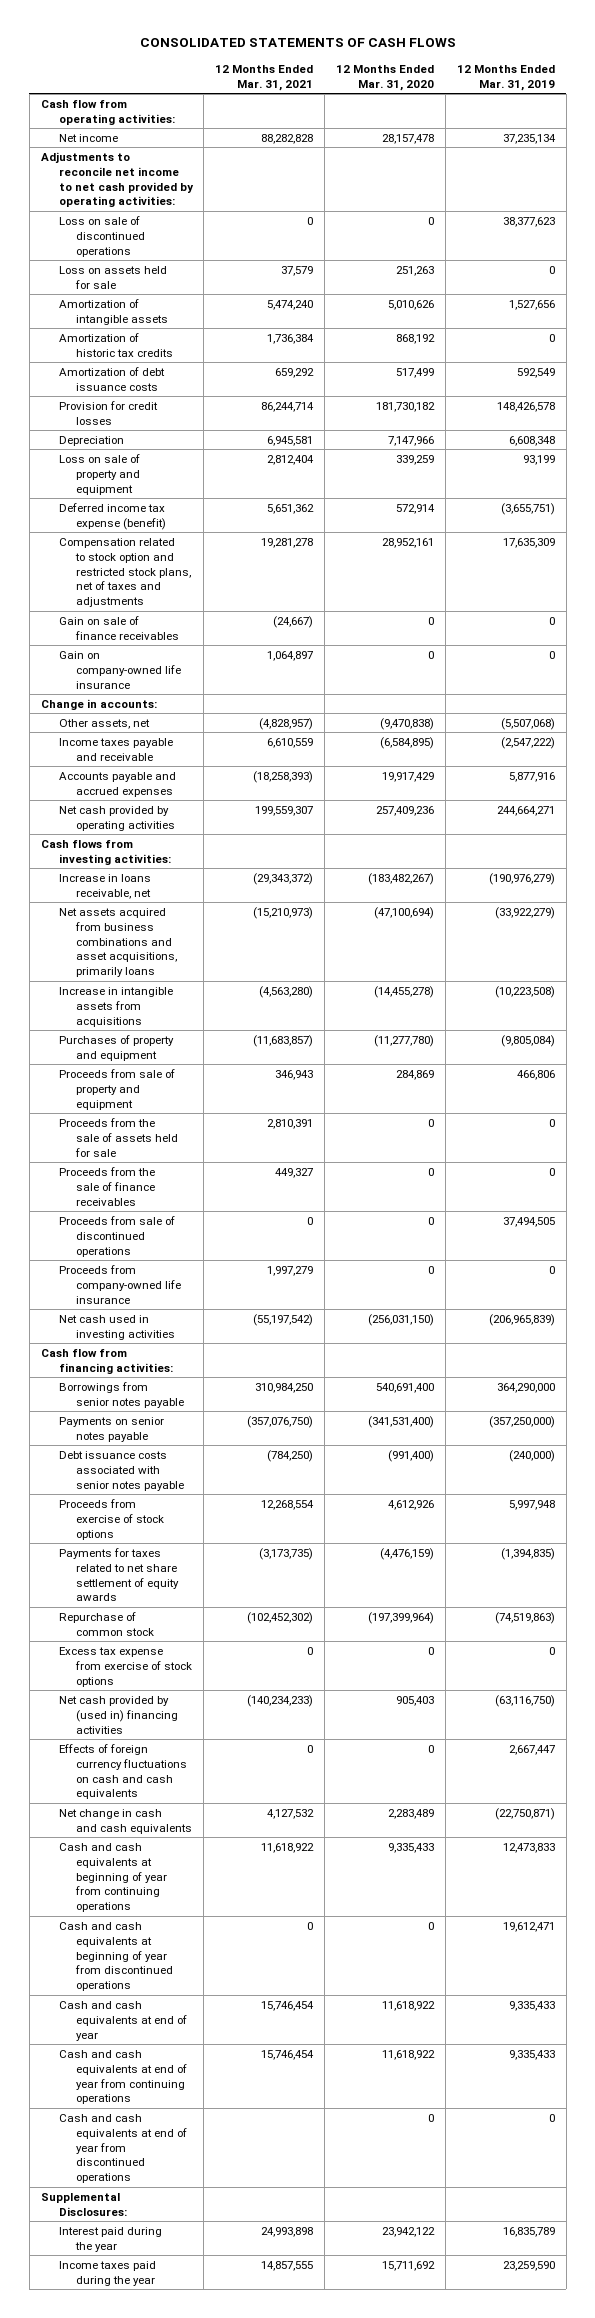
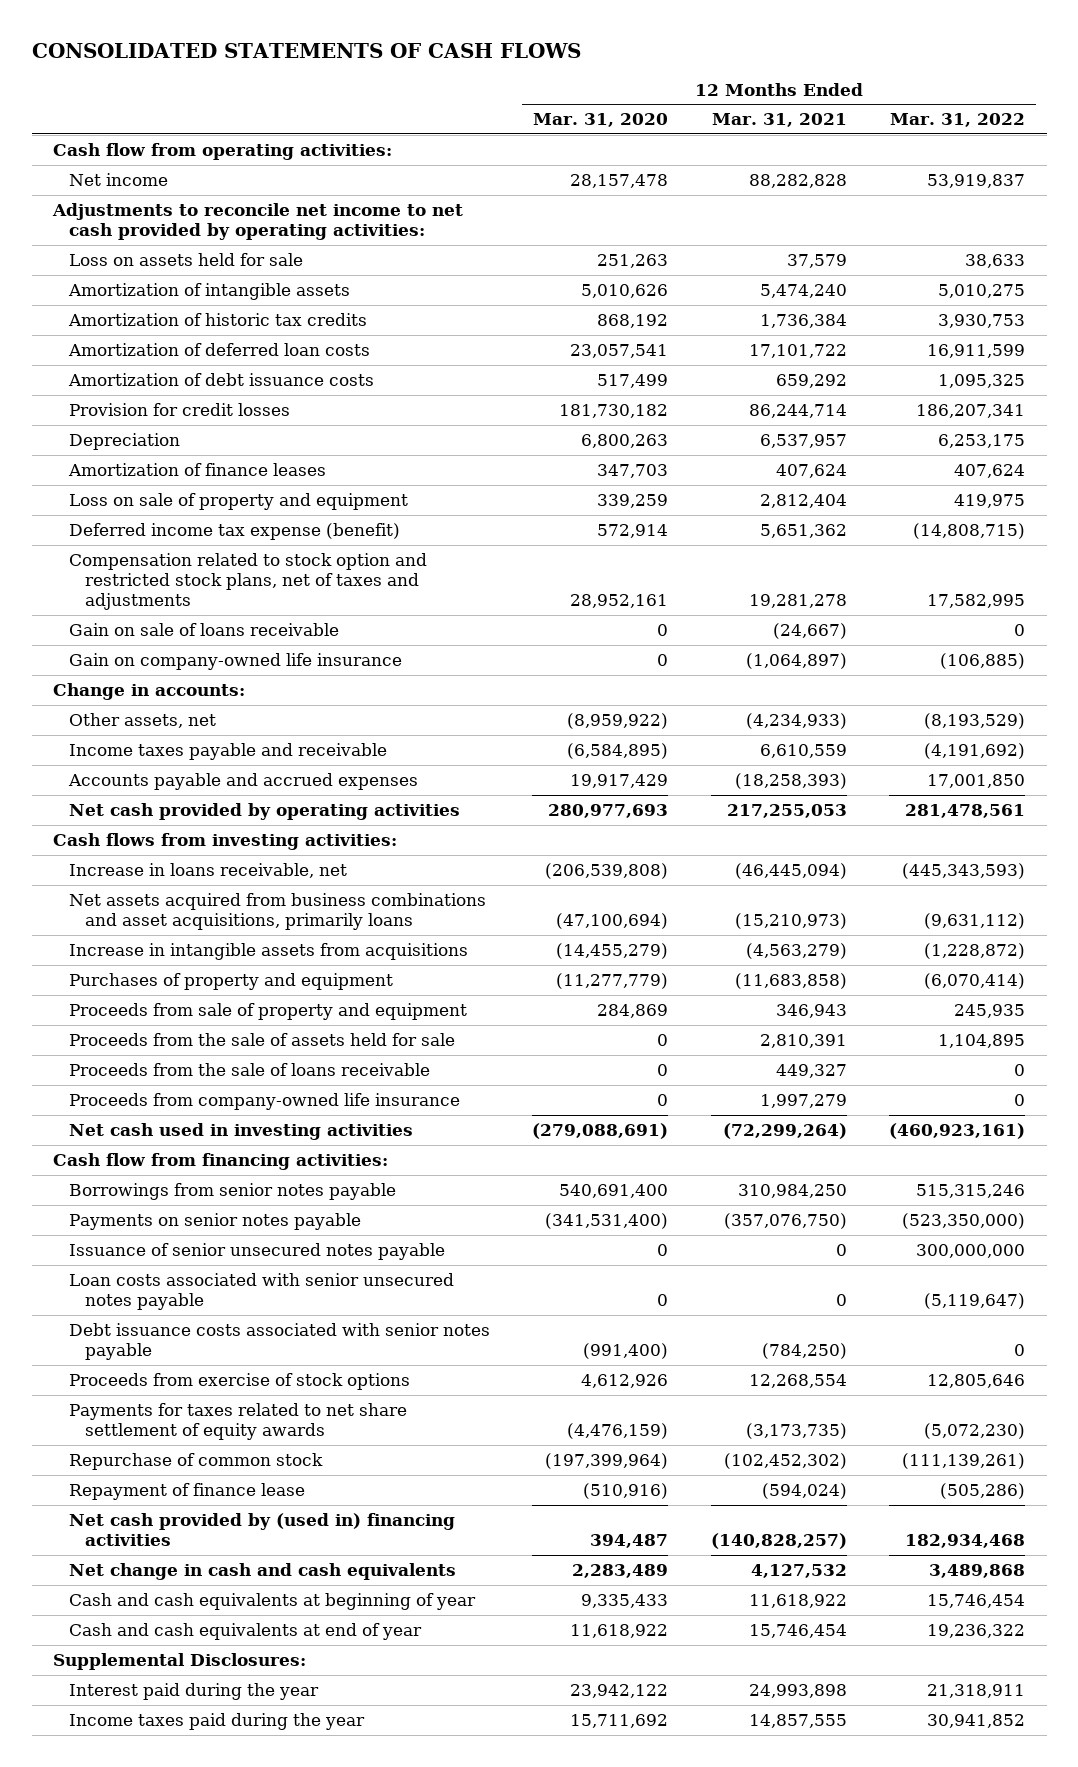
[456,64,555,91] 12 Months Ended Mar. 31, 2019 -> none
none -> [890,113,1026,128] Mar. 31, 2022
[58,215,146,257] Loss on sale of discontinued operations -> none
none -> [67,342,370,356] Amortization of deferred loan costs
[267,435,314,446] 6,945,581 -> [759,433,847,448] 6,537,957
[387,435,434,446] 7,147,966 -> [581,433,669,448] 6,800,263
none -> [67,462,326,476] Amortization of finance leases
[58,615,180,640] Gain on sale of finance receivables -> [68,622,339,636] Gain on sale of loans receivable
[267,650,314,661] 1,064,897 -> [745,652,847,669] (1,064,897)
[259,717,314,730] (4,828,957) -> [745,712,847,729] (4,234,933)
[379,717,434,730] (9,470,838) -> [567,712,669,729] (8,959,922)
[255,805,314,816] 199,559,307 -> [726,803,847,818] 217,255,053
[375,805,434,816] 257,409,236 -> [548,803,669,818] 280,977,693
[253,872,314,885] (29,343,372) -> [734,862,847,879] (46,445,094)
[367,872,434,885] (183,482,267) -> [545,862,669,879] (206,539,808)
[259,985,314,998] (4,563,280) -> [745,942,847,959] (4,563,279)
[373,985,434,998] (14,455,278) -> [556,942,669,959] (14,455,279)
[253,1034,314,1047] (11,683,857) -> [734,972,847,989] (11,683,858)
[373,1034,434,1047] (11,277,780) -> [556,972,669,989] (11,277,779)
[58,1215,175,1257] Proceeds from sale of discontinued operations -> none
[58,1166,156,1206] Proceeds from the sale of finance receivables -> [68,1062,430,1076] Proceeds from the sale of loans receivable
[253,1313,314,1326] (55,197,542) -> [722,1122,847,1139] (72,299,264)
[367,1313,434,1326] (256,031,150) -> [532,1122,669,1139] (279,088,691)
none -> [68,1242,445,1260] Issuance of senior unsecured notes payable
none -> [68,1272,454,1311] Loan costs associated with senior unsecured notes payable
[58,1646,193,1687] Excess tax expense from exercise of stock options -> none
[58,1743,188,1800] Effects of foreign currency fluctuations on cash and cash equivalents -> none
none -> [68,1482,305,1500] Repayment of finance lease
[247,1694,314,1707] (140,234,233) -> [710,1533,847,1550] (140,828,257)
[395,1695,434,1706] 905,403 -> [590,1534,669,1549] 394,487
[58,1921,174,1992] Cash and cash equivalents at beginning of year from discontinued operations -> none
[58,1842,168,1913] Cash and cash equivalents at beginning of year from continuing operations -> [68,1592,476,1610] Cash and cash equivalents at beginning of year
[58,2049,188,2105] Cash and cash equivalents at end of year from continuing operations -> none
[58,2113,188,2184] Cash and cash equivalents at end of year from discontinued operations -> none

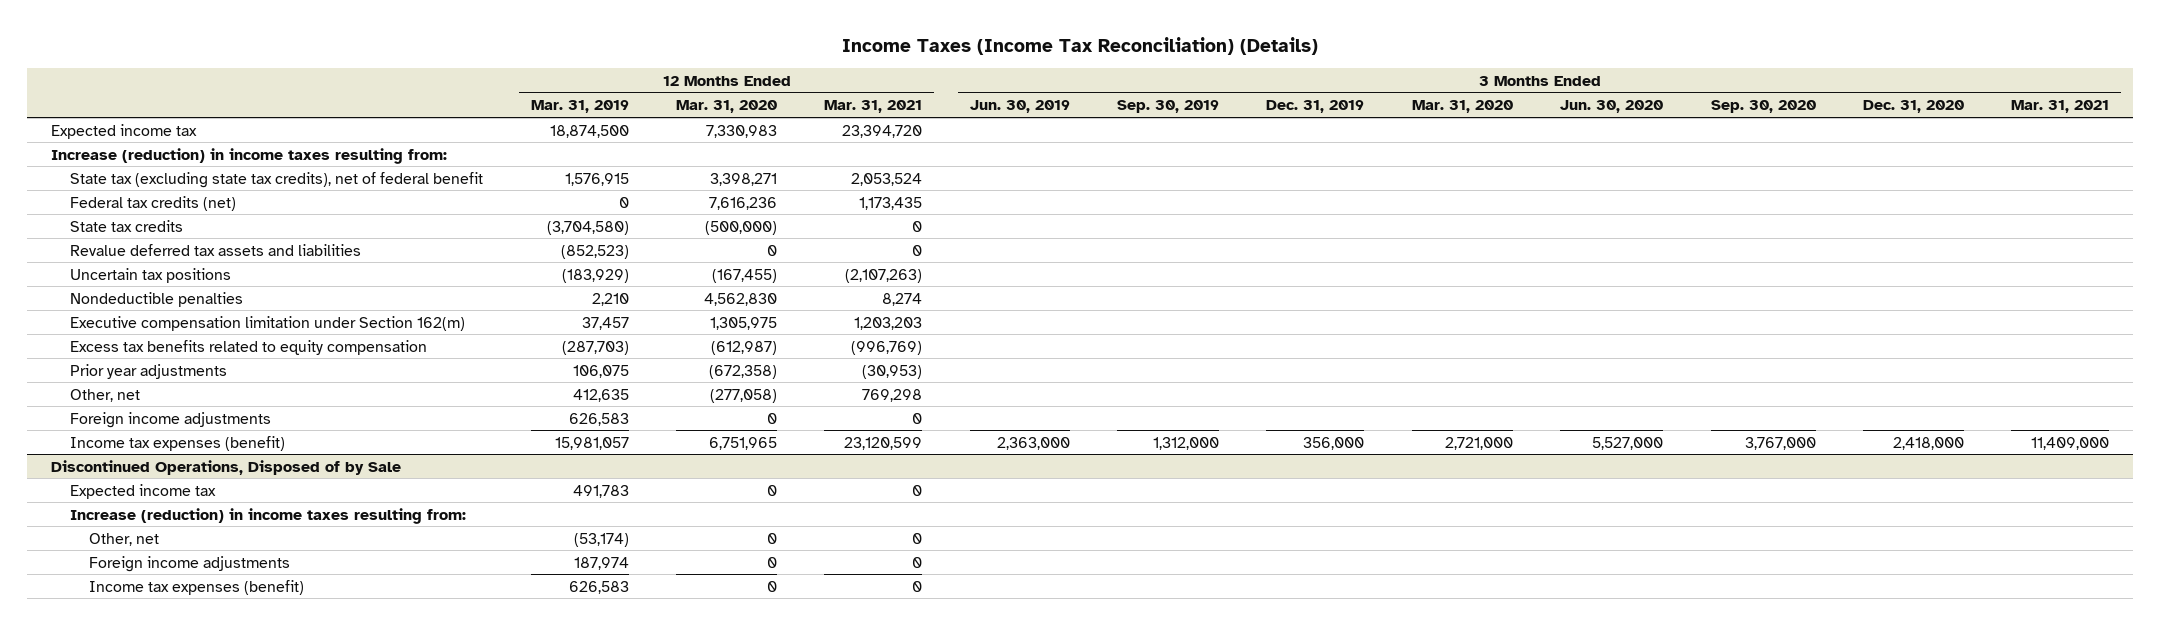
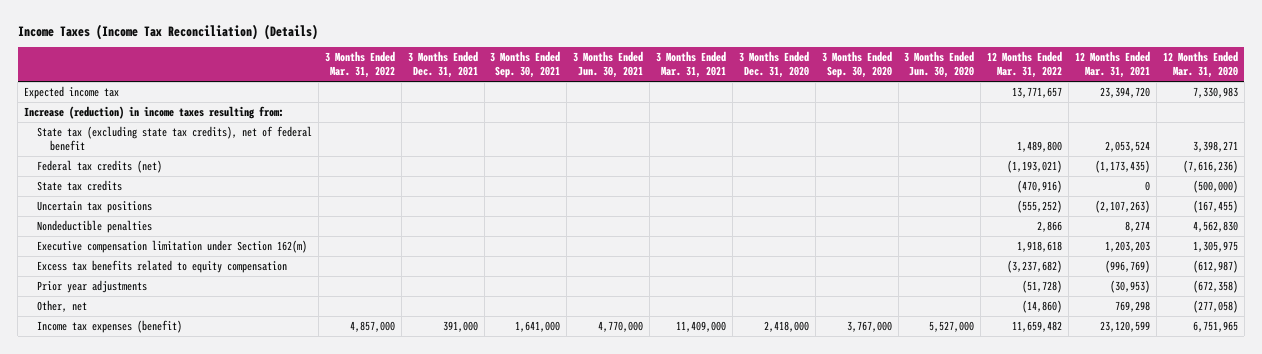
[530,100,629,114] Mar. 31, 2019 -> none
[969,100,1070,114] Jun. 30, 2019 -> none
[1117,100,1220,114] Sep. 30, 2019 -> none
[1266,100,1365,114] Dec. 31, 2019 -> none
[1411,100,1513,114] Mar. 31, 2020 -> none
none -> [324,51,395,79] 3 Months Ended Mar. 31, 2022
none -> [407,51,478,79] 3 Months Ended Dec. 31, 2021
none -> [490,51,561,79] 3 Months Ended Sep. 30, 2021
none -> [573,51,644,79] 3 Months Ended Jun. 30, 2021
none -> [987,51,1063,79] 12 Months Ended Mar. 31, 2022
[709,196,778,210] 7,616,236 -> [1182,160,1238,174] (7,616,236)
[859,196,923,210] 1,173,435 -> [1095,160,1151,174] (1,173,435)
[70,243,362,256] Revalue deferred tax assets and liabilities -> none
[70,411,272,428] Foreign income adjustments -> none
[51,459,402,475] Discontinued Operations, Disposed of by Sale -> none
[70,483,217,499] Expected income tax -> none
[70,507,467,524] Increase (reduction) in income taxes resulting from: -> none
[89,532,160,546] Other, net -> none
[89,555,291,572] Foreign income adjustments -> none
[89,579,305,595] Income tax expenses (benefit) -> none

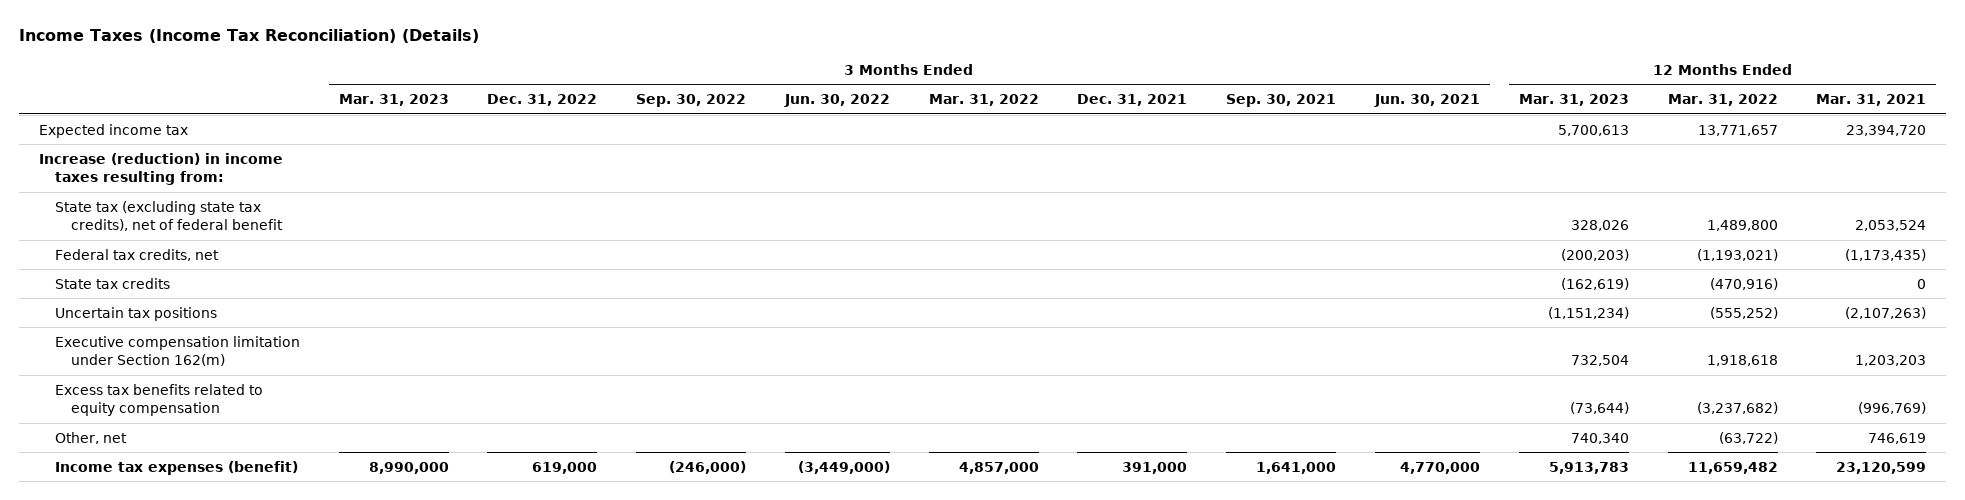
[656,51,727,79] 3 Months Ended Mar. 31, 2021 -> none
[738,51,809,79] 3 Months Ended Dec. 31, 2020 -> none
[821,51,892,79] 3 Months Ended Sep. 30, 2020 -> none
[904,51,975,79] 3 Months Ended Jun. 30, 2020 -> none
[1162,51,1238,79] 12 Months Ended Mar. 31, 2020 -> none
none -> [338,94,449,107] Mar. 31, 2023
none -> [487,94,598,107] Dec. 31, 2022
none -> [636,94,747,108] Sep. 30, 2022
none -> [783,94,890,108] Jun. 30, 2022
none -> [1518,94,1629,107] Mar. 31, 2023
[37,160,163,174] Federal tax credits (net) -> [54,248,219,261] Federal tax credits, net
[37,220,153,234] Nondeductible penalties -> none
[37,280,148,294] Prior year adjustments -> none
[1022,300,1063,314] (14,860) -> [1718,431,1778,444] (63,722)
[1115,301,1151,313] 769,298 -> [1868,432,1927,444] 746,619

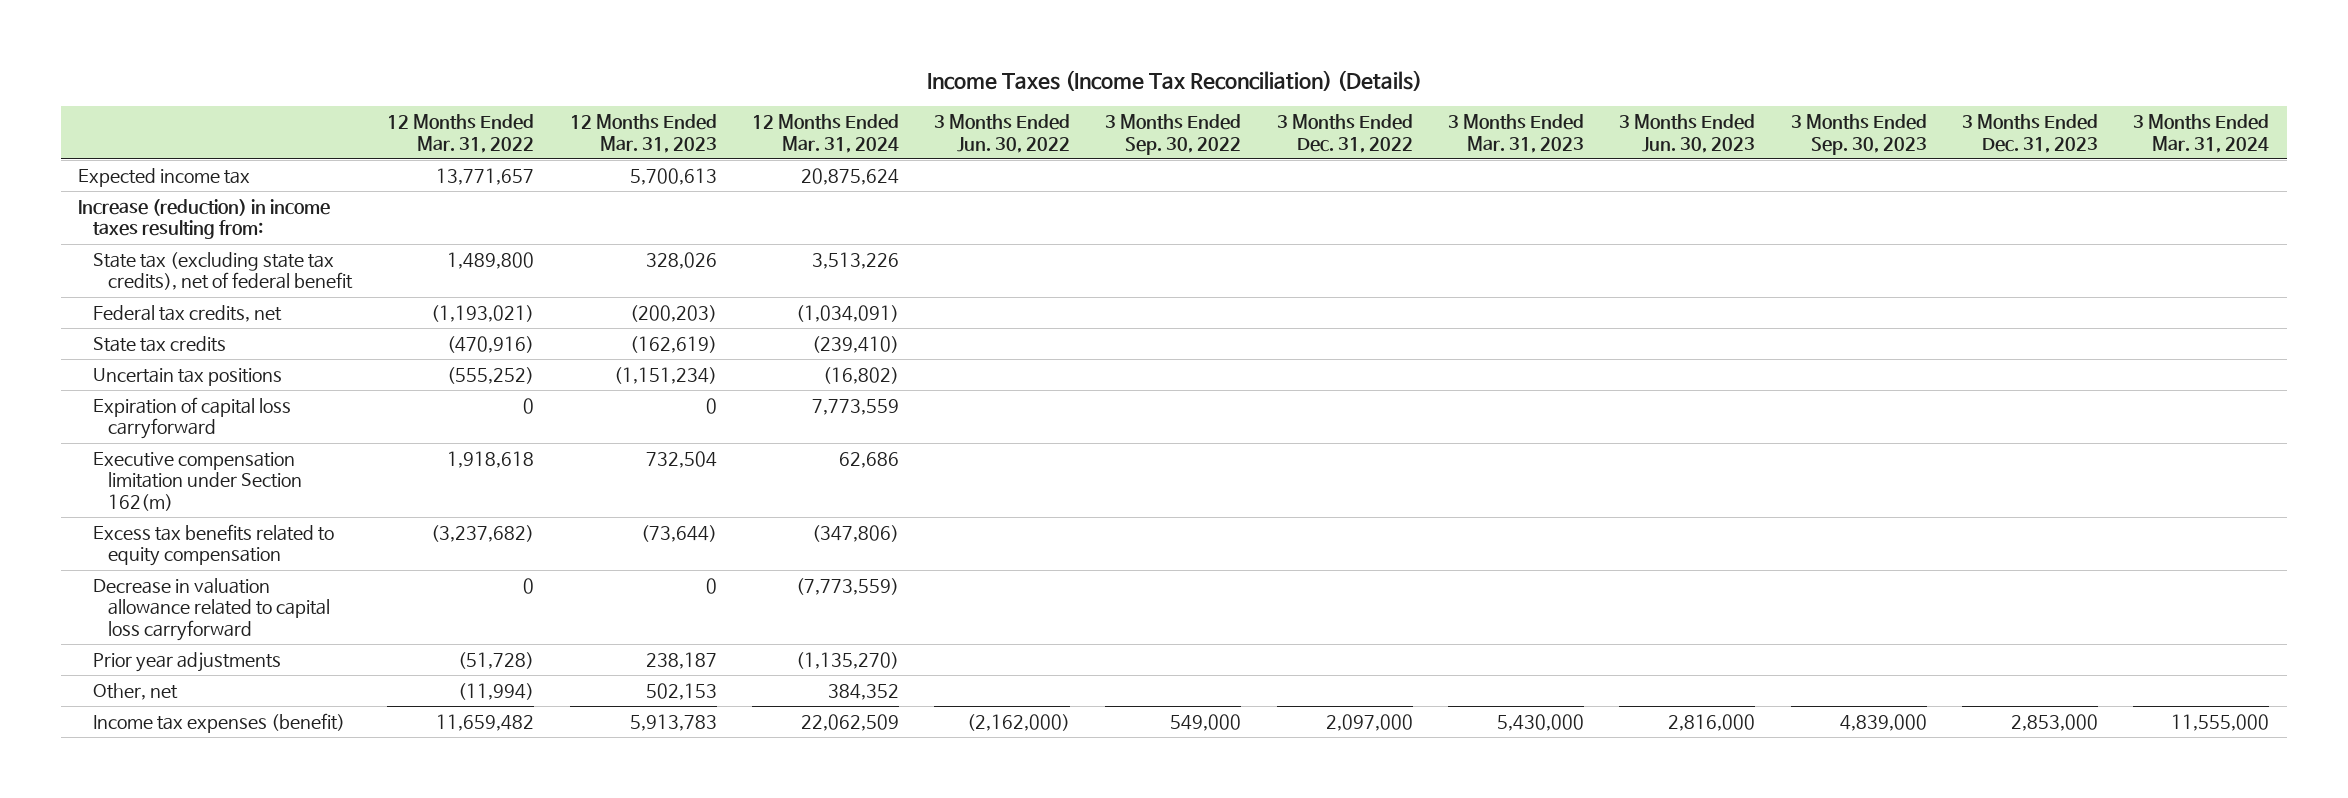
[928,94,1039,107] Mar. 31, 2022 -> none
[1077,94,1188,107] Dec. 31, 2021 -> none
[1226,94,1337,108] Sep. 30, 2021 -> none
[1374,94,1481,108] Jun. 30, 2021 -> none
[1816,94,1927,107] Mar. 31, 2021 -> none
none -> [751,114,899,153] 12 Months Ended Mar. 31, 2024
none -> [1619,114,1756,153] 3 Months Ended Jun. 30, 2023
none -> [1790,114,1927,155] 3 Months Ended Sep. 30, 2023
none -> [1961,114,2098,153] 3 Months Ended Dec. 31, 2023
none -> [2133,114,2270,153] 3 Months Ended Mar. 31, 2024
none -> [93,396,292,440] Expiration of capital loss carryforward
none -> [93,577,331,641] Decrease in valuation allowance related to capital loss carryforward
none -> [93,651,282,672] Prior year adjustments
[1570,432,1629,444] 740,340 -> [645,682,717,700] 502,153
[1718,431,1778,444] (63,722) -> [458,682,535,700] (11,994)
[368,461,449,474] 8,990,000 -> [1497,713,1585,731] 5,430,000
[532,461,598,474] 619,000 -> [1325,713,1413,731] 2,097,000
[669,460,747,474] (246,000) -> [1170,713,1242,731] 549,000
[797,460,890,474] (3,449,000) -> [967,713,1071,731] (2,162,000)

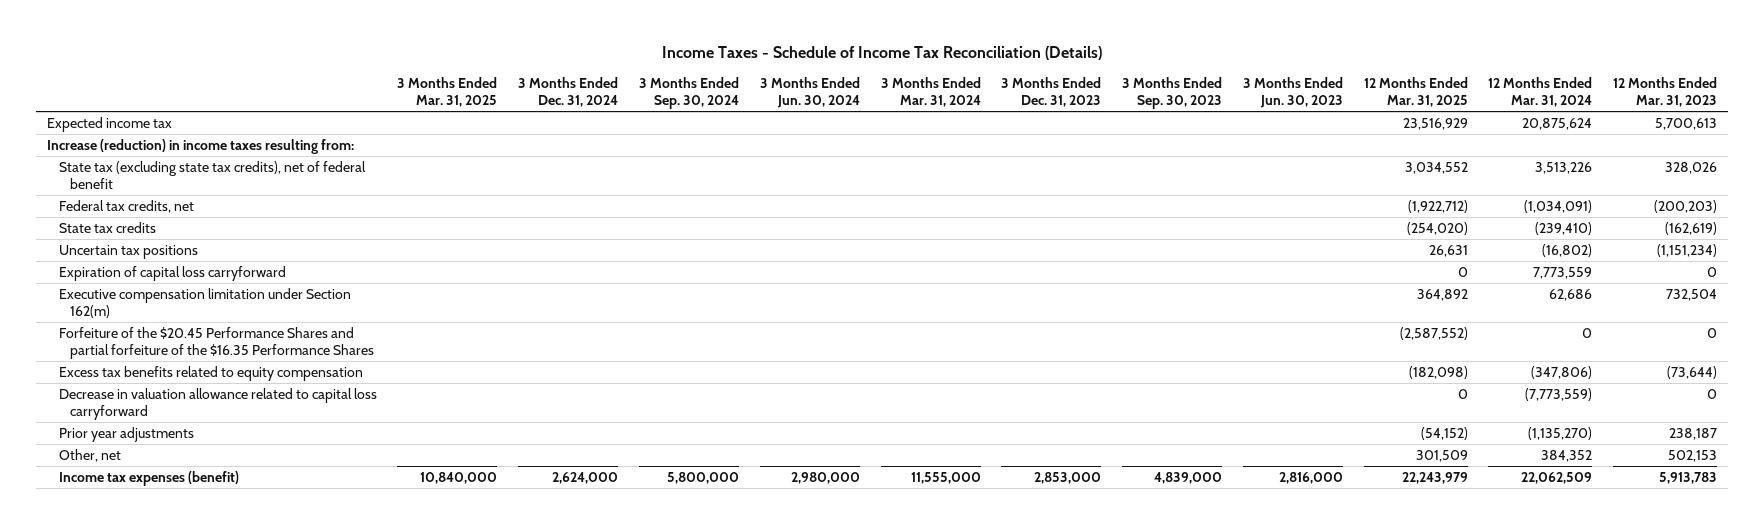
[926,70,1422,92] Income Taxes (Income Tax Reconciliation) (Details) -> [662,46,1103,61] Income Taxes - Schedule of Income Tax Reconciliation (Details)
[387,114,535,153] 12 Months Ended Mar. 31, 2022 -> none
[934,114,1071,153] 3 Months Ended Jun. 30, 2022 -> none
[1105,114,1242,155] 3 Months Ended Sep. 30, 2022 -> none
[1276,114,1413,153] 3 Months Ended Dec. 31, 2022 -> none
[1448,114,1585,153] 3 Months Ended Mar. 31, 2023 -> none
none -> [397,77,498,108] 3 Months Ended Mar. 31, 2025
none -> [518,77,619,108] 3 Months Ended Dec. 31, 2024
none -> [638,77,739,110] 3 Months Ended Sep. 30, 2024
none -> [759,77,860,109] 3 Months Ended Jun. 30, 2024
none -> [1363,77,1468,108] 12 Months Ended Mar. 31, 2025
none -> [58,327,375,360] Forfeiture of the $20.45 Performance Shares and partial forfeiture of the $16.35 Performance Shares

